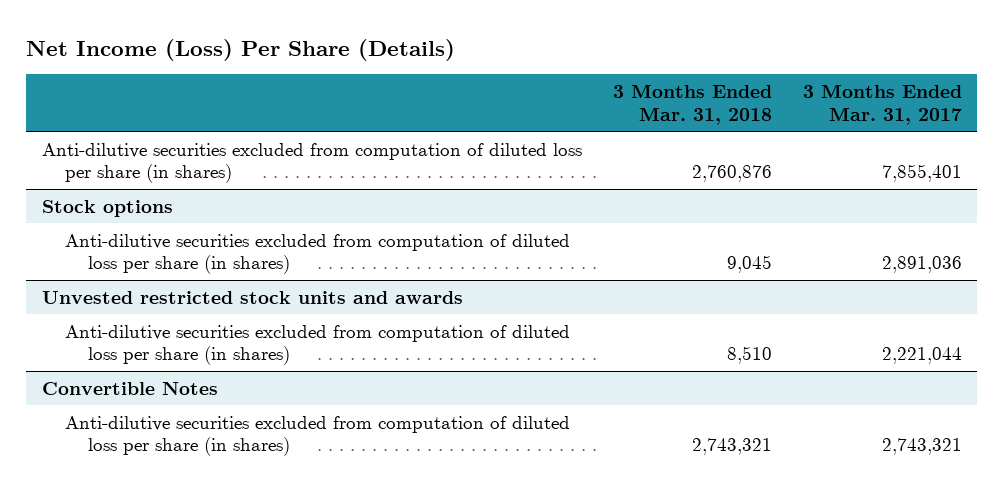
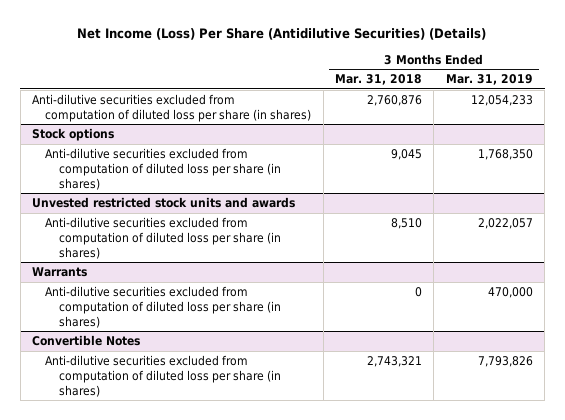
[26,38,456,61] Net Income (Loss) Per Share (Details) -> [77,28,487,41] Net Income (Loss) Per Share (Antidilutive Securities) (Details)
[802,84,962,125] 3 Months Ended Mar. 31, 2017 -> none
none -> [445,74,533,86] Mar. 31, 2019
none -> [32,267,88,278] Warrants
none -> [45,286,281,328] Anti-dilutive securities excluded from computation of diluted loss per share (in shares)

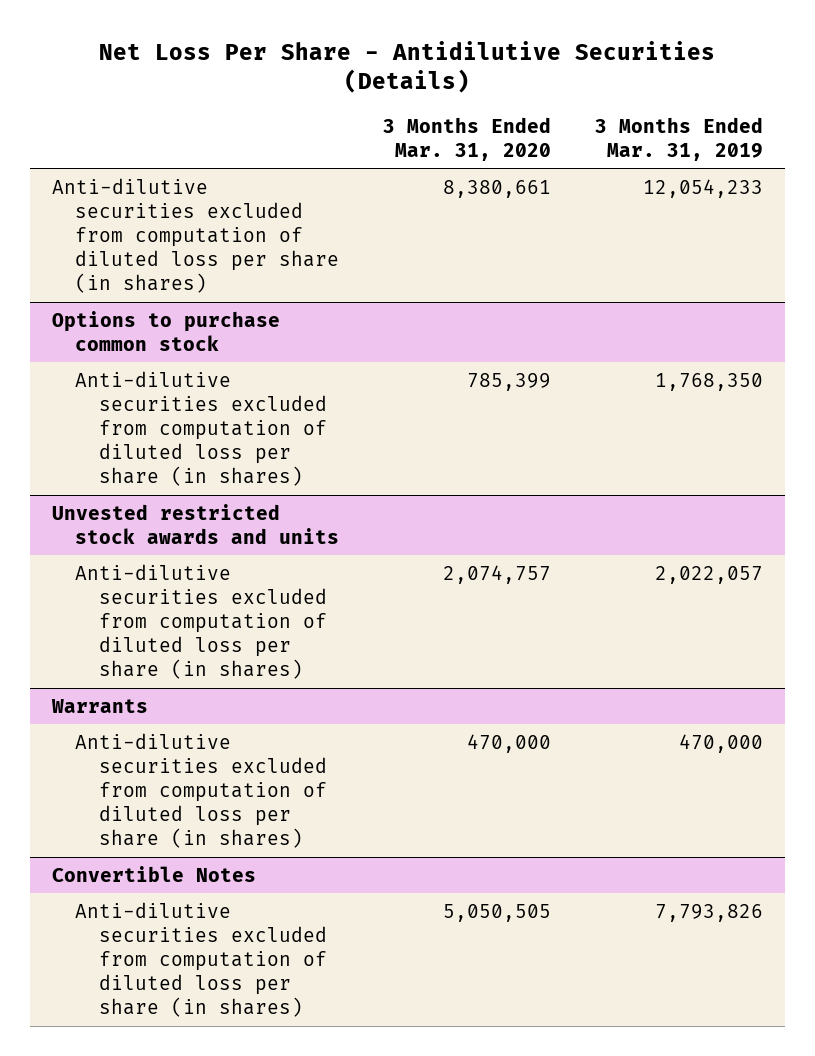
[77,28,487,41] Net Income (Loss) Per Share (Antidilutive Securities) (Details) -> [99,40,716,94] Net Loss Per Share - Antidilutive Securities (Details)
[335,74,423,86] Mar. 31, 2018 -> none
none -> [383,116,552,162] 3 Months Ended Mar. 31, 2020
[32,128,115,142] Stock options -> none
none -> [51,310,280,351] Options to purchase common stock
[32,197,296,209] Unvested restricted stock units and awards -> [51,503,340,544] Unvested restricted stock awards and units

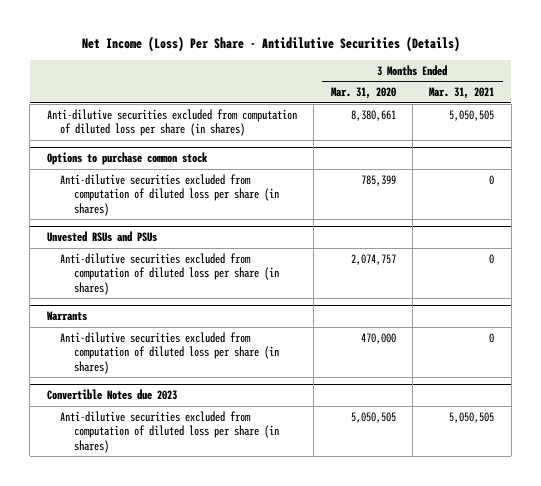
[99,40,716,94] Net Loss Per Share - Antidilutive Securities (Details) -> [81,36,460,53] Net Income (Loss) Per Share - Antidilutive Securities (Details)
[594,116,763,162] 3 Months Ended Mar. 31, 2019 -> none
none -> [429,87,495,100] Mar. 31, 2021
[51,503,340,544] Unvested restricted stock awards and units -> none
none -> [46,231,157,243] Unvested RSUs and PSUs
[51,865,256,882] Convertible Notes -> [46,389,177,401] Convertible Notes due 2023

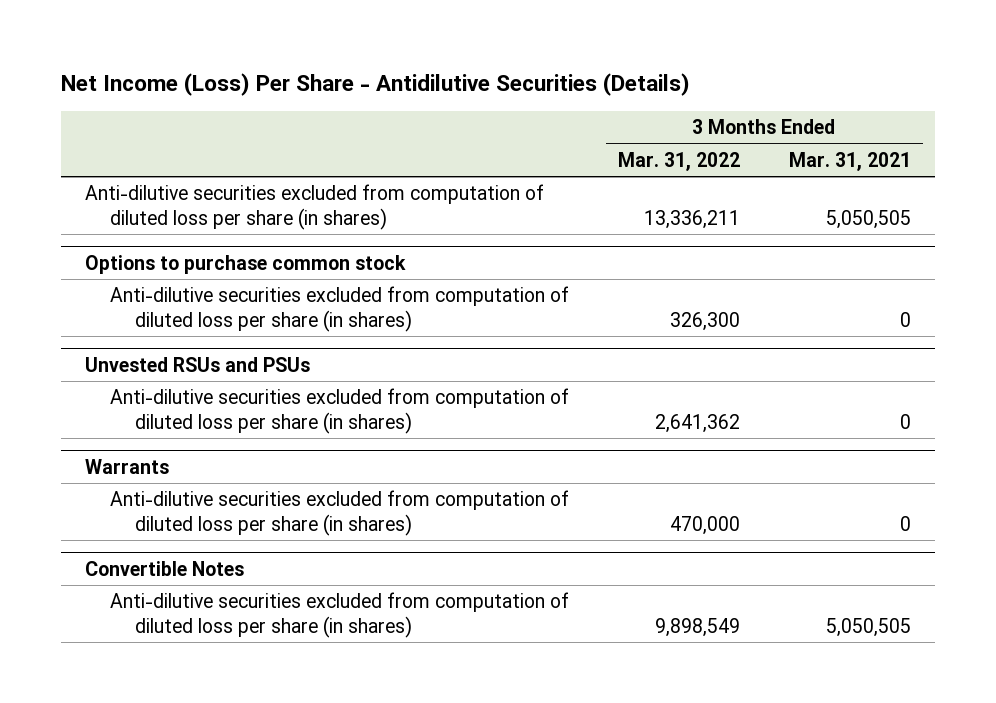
[330,87,396,100] Mar. 31, 2020 -> none
none -> [618,151,741,171] Mar. 31, 2022
[46,389,177,401] Convertible Notes due 2023 -> [85,560,245,576] Convertible Notes

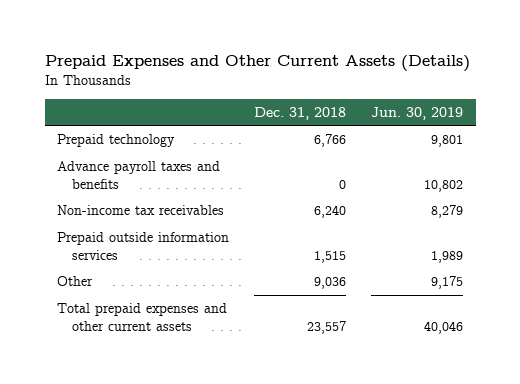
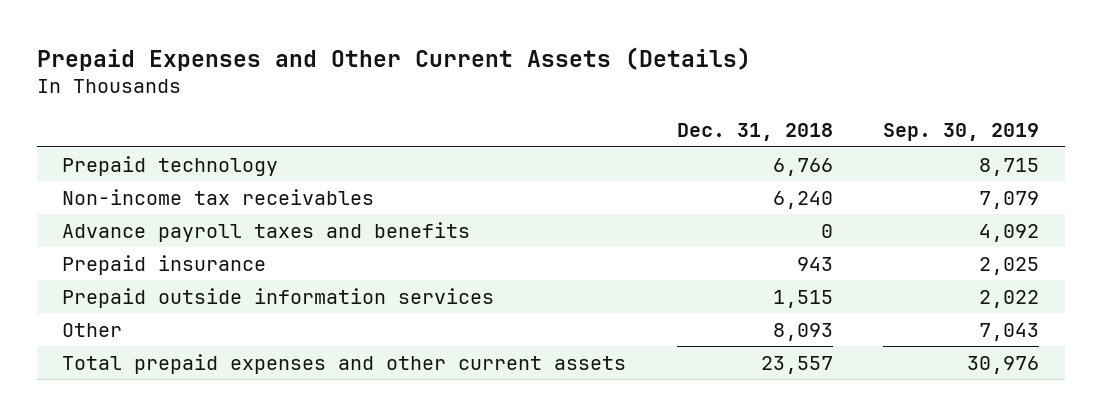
[371,106,464,120] Jun. 30, 2019 -> none
none -> [883,122,1040,141] Sep. 30, 2019
[57,161,221,189] Advance payroll taxes and benefits -> [61,221,470,242] Advance payroll taxes and benefits
none -> [61,254,266,275] Prepaid insurance
[314,277,347,290] 9,036 -> [772,322,833,341] 8,093

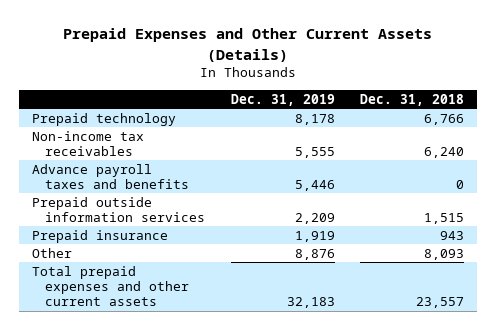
[883,122,1040,141] Sep. 30, 2019 -> none
none -> [230,93,335,106] Dec. 31, 2019
[61,254,266,275] Prepaid insurance -> [32,229,169,243] Prepaid insurance

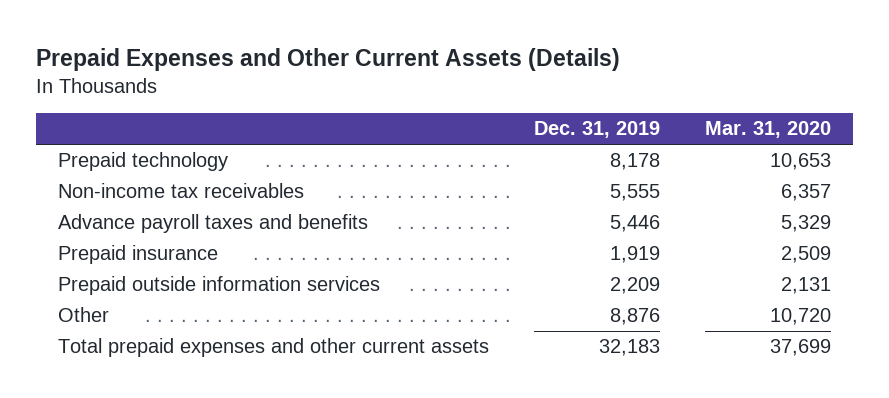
[360,93,465,106] Dec. 31, 2018 -> none
none -> [704,121,831,139] Mar. 31, 2020
[32,196,206,222] Prepaid outside information services -> [57,276,380,296] Prepaid outside information services

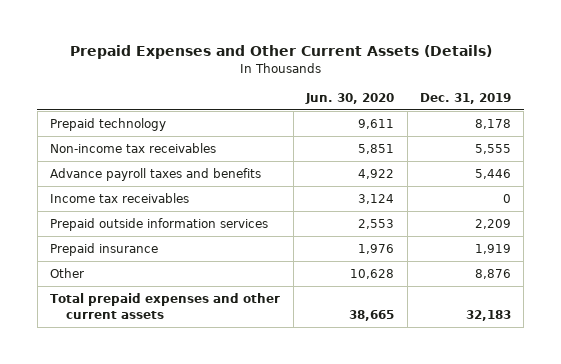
[704,121,831,139] Mar. 31, 2020 -> none
none -> [305,92,395,104] Jun. 30, 2020
none -> [50,192,190,203] Income tax receivables
[57,245,218,265] Prepaid insurance -> [50,242,159,256] Prepaid insurance

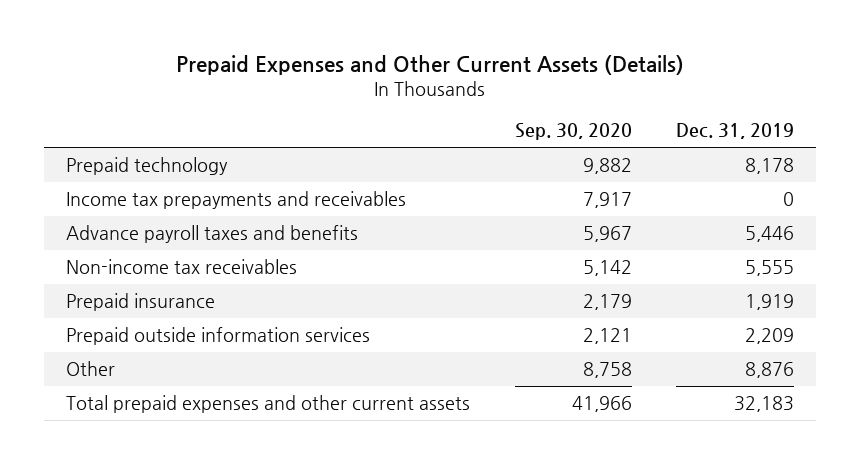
[305,92,395,104] Jun. 30, 2020 -> none
none -> [514,123,632,141] Sep. 30, 2020
none -> [65,191,406,210] Income tax prepayments and receivables
[50,192,190,203] Income tax receivables -> none
[50,142,217,153] Non-income tax receivables -> [65,259,297,275] Non-income tax receivables
[50,217,269,231] Prepaid outside information services -> [65,327,370,346] Prepaid outside information services

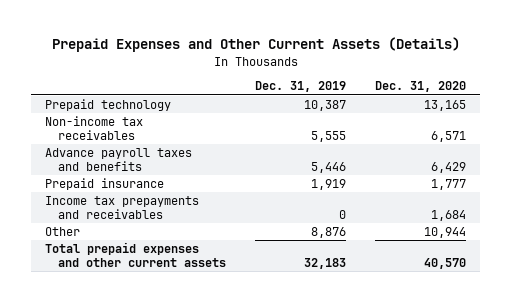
[514,123,632,141] Sep. 30, 2020 -> none
none -> [374,81,466,93] Dec. 31, 2020
[745,158,795,175] 8,178 -> [303,99,346,111] 10,387
[65,225,358,244] Advance payroll taxes and benefits -> [45,147,193,172] Advance payroll taxes and benefits
[65,327,370,346] Prepaid outside information services -> none
[65,191,406,210] Income tax prepayments and receivables -> [45,195,200,220] Income tax prepayments and receivables

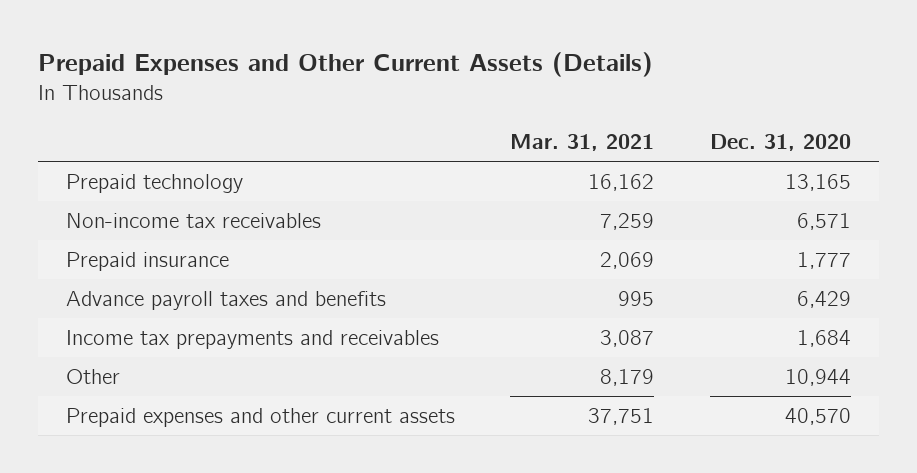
[254,81,346,93] Dec. 31, 2019 -> none
none -> [510,133,655,151] Mar. 31, 2021
[45,147,193,172] Advance payroll taxes and benefits -> [65,291,386,311] Advance payroll taxes and benefits
[45,241,227,268] Total prepaid expenses and other current assets -> [65,408,455,428] Prepaid expenses and other current assets

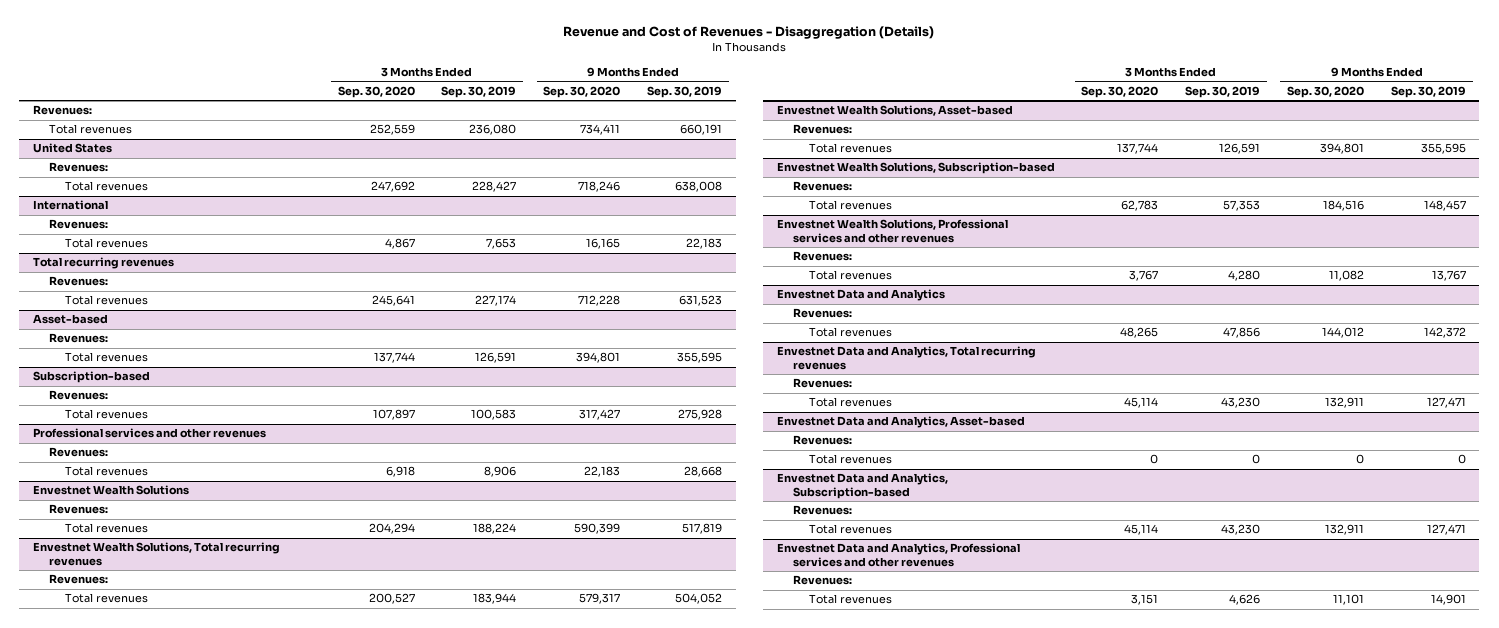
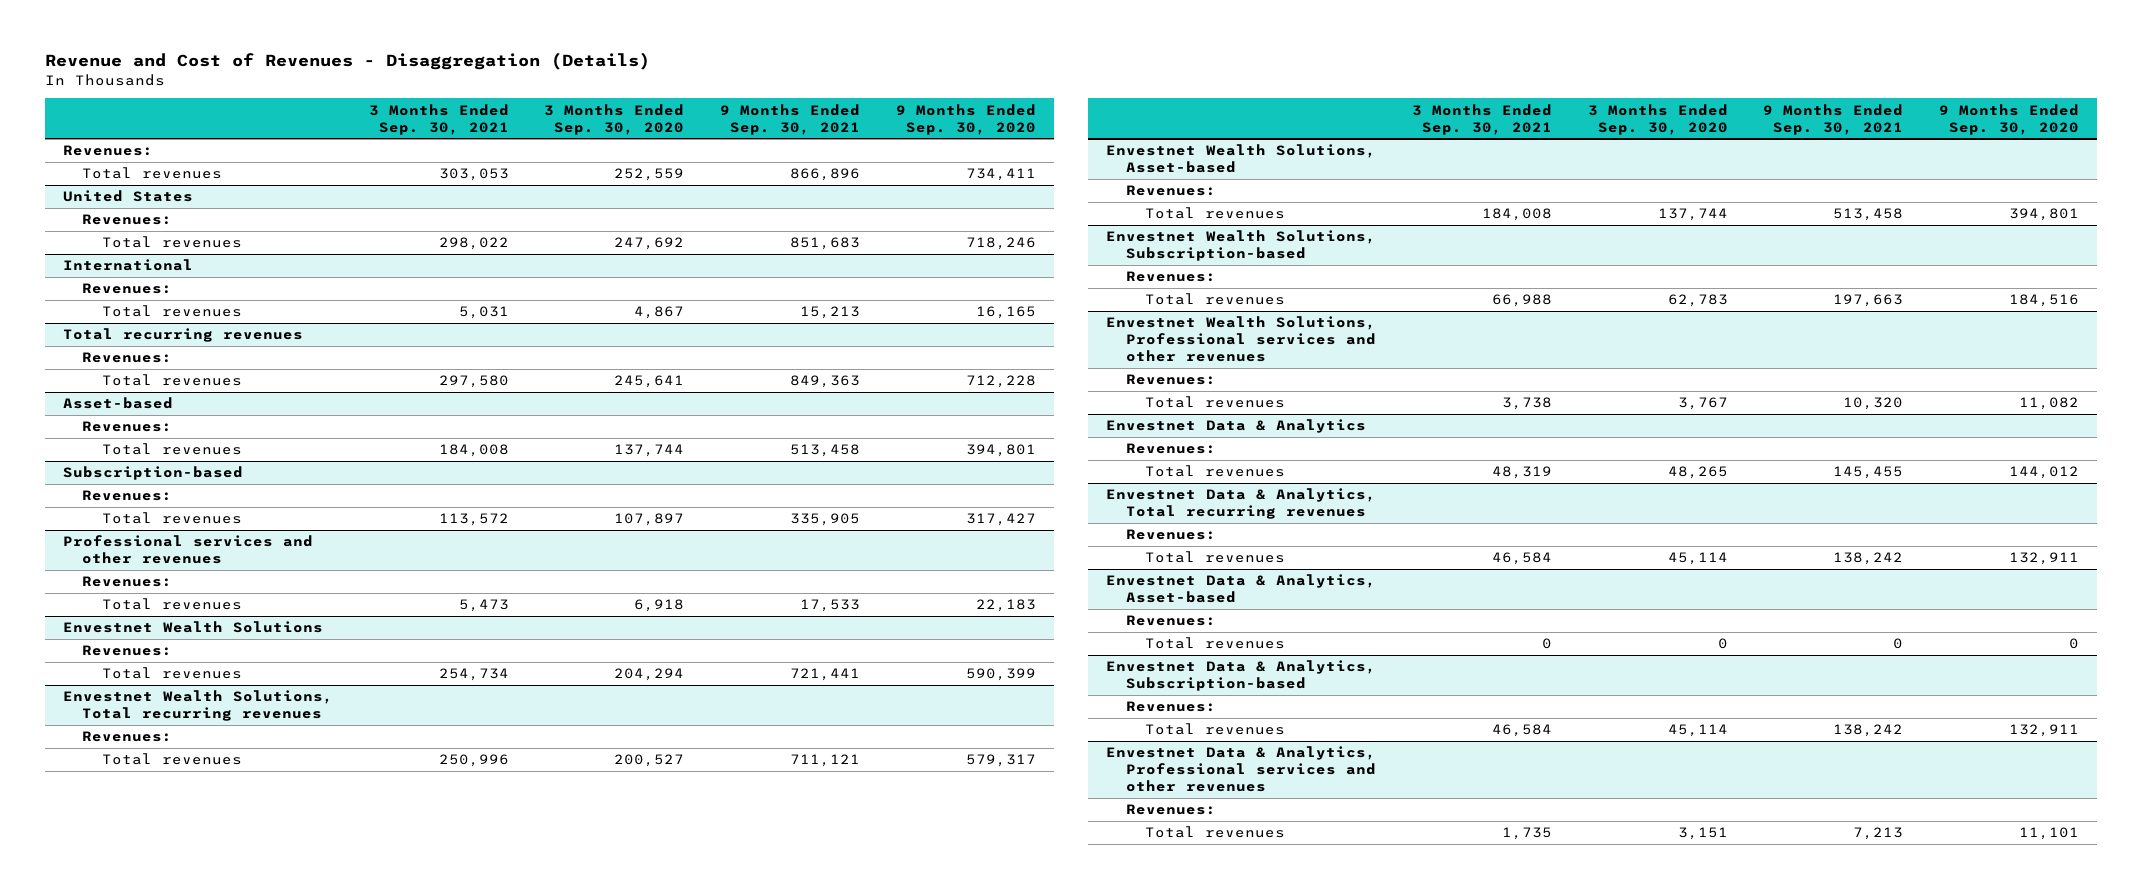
[441,85,517,98] Sep. 30, 2019 -> none
[647,85,723,98] Sep. 30, 2019 -> none
none -> [368,103,509,135] 3 Months Ended Sep. 30, 2021
none -> [720,103,861,135] 9 Months Ended Sep. 30, 2021
[776,289,945,302] Envestnet Data and Analytics -> [1106,419,1367,434] Envestnet Data & Analytics
[776,346,1036,370] Envestnet Data and Analytics, Total recurring revenues -> [1106,488,1377,520] Envestnet Data & Analytics, Total recurring revenues
[776,416,1025,429] Envestnet Data and Analytics, Asset-based -> [1106,574,1377,604] Envestnet Data & Analytics, Asset-based
[776,473,948,499] Envestnet Data and Analytics, Subscription-based -> [1106,660,1377,692] Envestnet Data & Analytics, Subscription-based
[776,543,1020,567] Envestnet Data and Analytics, Professional services and other revenues -> [1106,746,1377,793] Envestnet Data & Analytics, Professional services and other revenues

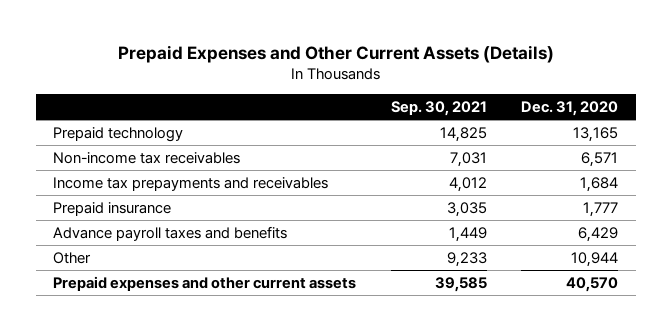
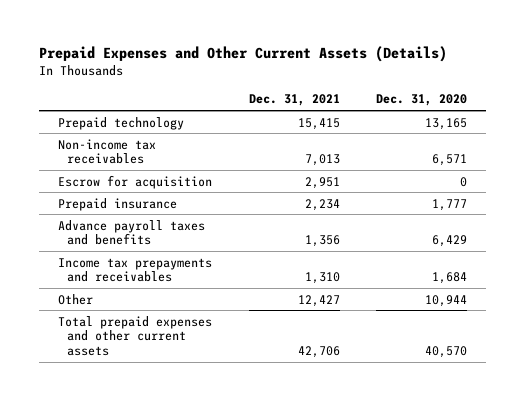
[390,101,487,117] Sep. 30, 2021 -> none
none -> [248,94,340,107] Dec. 31, 2021
none -> [57,174,212,189] Escrow for acquisition
[52,176,328,191] Income tax prepayments and receivables -> [57,257,212,283] Income tax prepayments and receivables
[52,275,356,291] Prepaid expenses and other current assets -> [57,315,212,357] Total prepaid expenses and other current assets

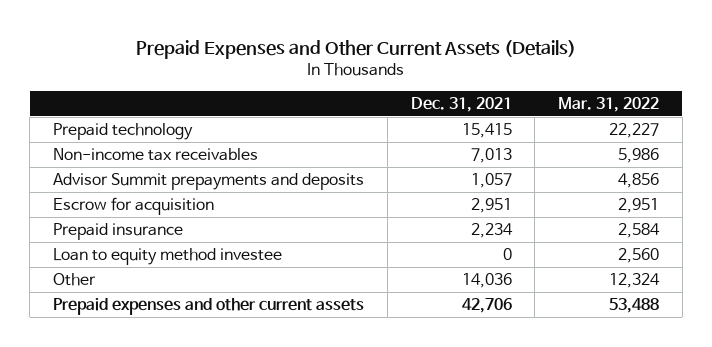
[376,94,468,107] Dec. 31, 2020 -> none
none -> [558,96,660,112] Mar. 31, 2022
none -> [53,173,365,191] Advisor Summit prepayments and deposits
[57,219,205,246] Advance payroll taxes and benefits -> none
[57,257,212,283] Income tax prepayments and receivables -> none
none -> [53,248,283,266] Loan to equity method investee
[297,294,340,307] 12,427 -> [461,273,512,289] 14,036
[57,315,212,357] Total prepaid expenses and other current assets -> [53,298,365,316] Prepaid expenses and other current assets

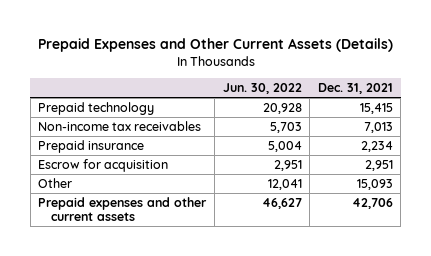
[558,96,660,112] Mar. 31, 2022 -> none
none -> [222,83,302,95] Jun. 30, 2022
[53,173,365,191] Advisor Summit prepayments and deposits -> none
[53,248,283,266] Loan to equity method investee -> none
[53,197,215,216] Escrow for acquisition -> [38,158,169,172] Escrow for acquisition
[461,273,512,289] 14,036 -> [356,178,393,190] 15,093

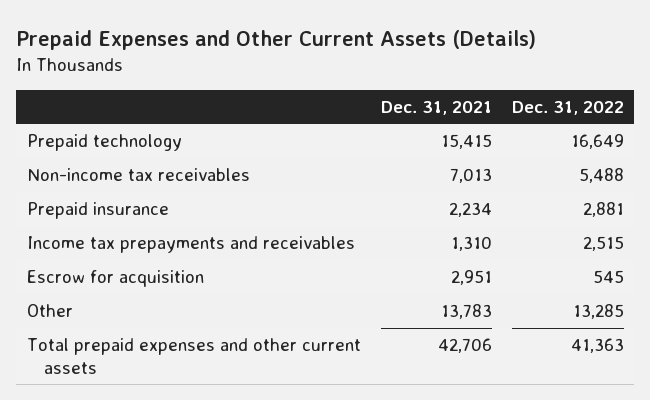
[222,83,302,95] Jun. 30, 2022 -> none
none -> [511,100,624,115] Dec. 31, 2022
none -> [26,236,355,254] Income tax prepayments and receivables
[356,178,393,190] 15,093 -> [440,304,492,320] 13,783
[38,196,208,221] Prepaid expenses and other current assets -> [26,338,361,374] Total prepaid expenses and other current assets

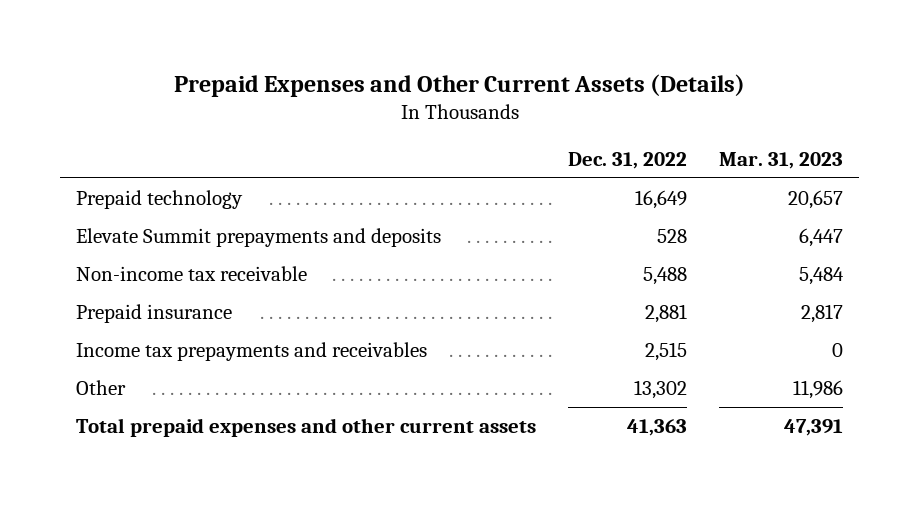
[380,100,492,115] Dec. 31, 2021 -> none
none -> [719,151,844,169] Mar. 31, 2023
none -> [76,228,442,248] Elevate Summit prepayments and deposits
[26,168,250,182] Non-income tax receivables -> [76,266,308,282] Non-income tax receivable
[26,270,204,288] Escrow for acquisition -> none
[572,304,624,320] 13,285 -> [634,380,688,400] 13,302

